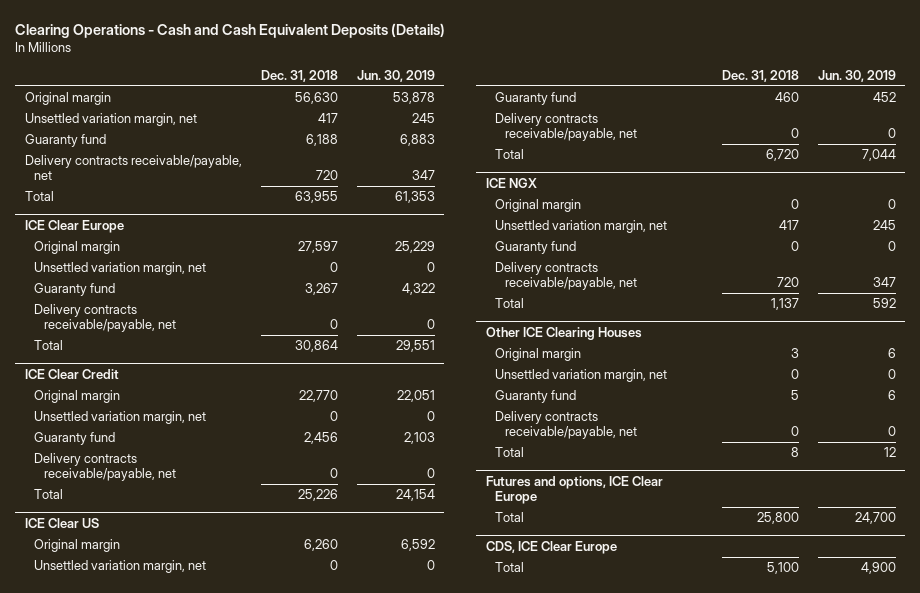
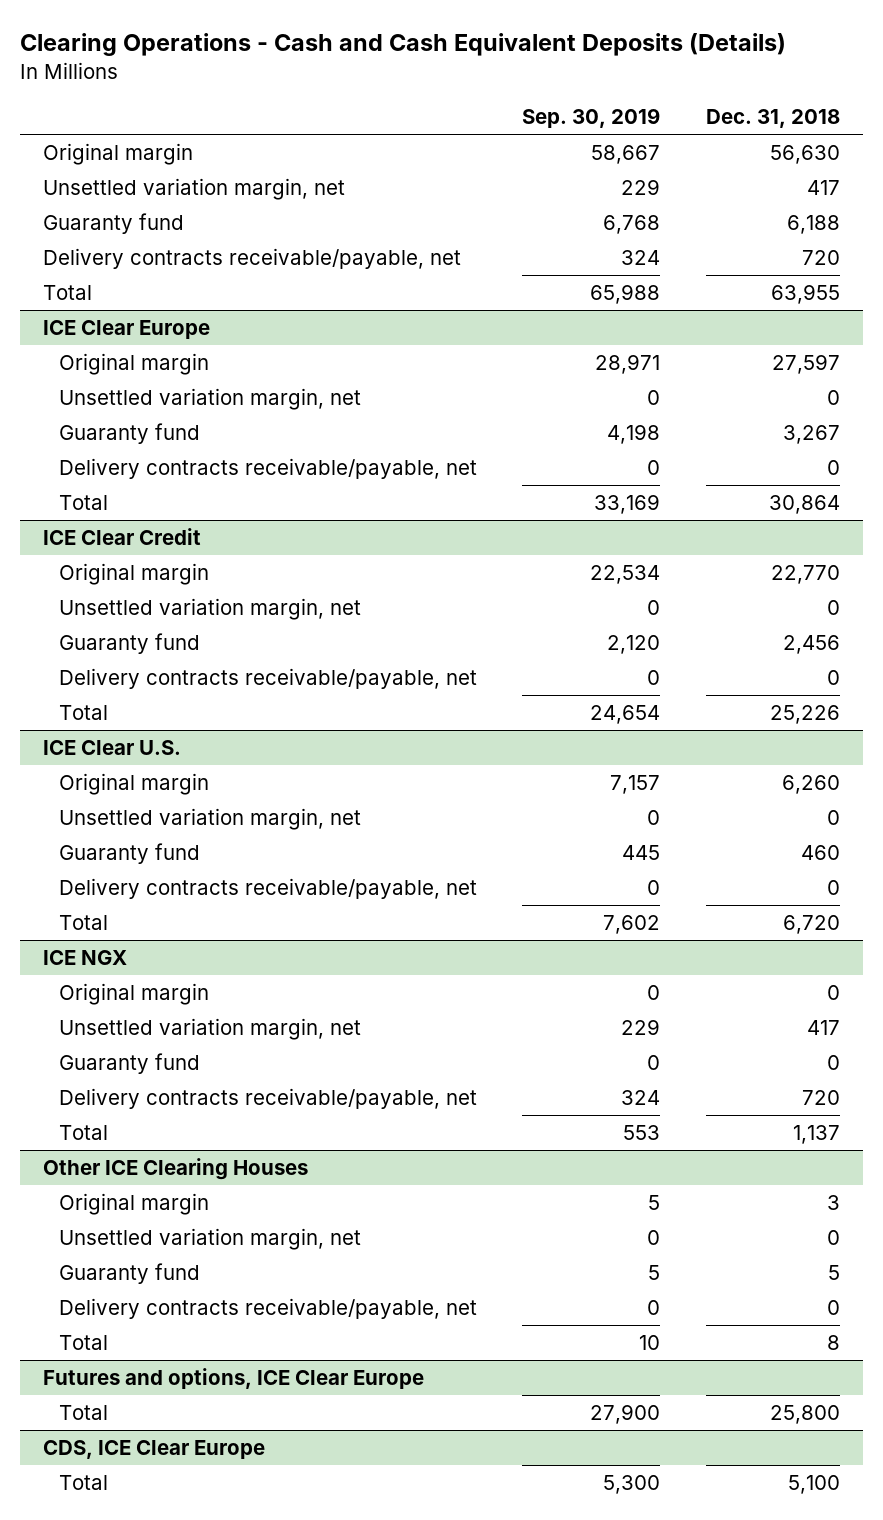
[356,70,435,83] Jun. 30, 2019 -> none
none -> [522,108,661,129] Sep. 30, 2019
[24,517,99,528] ICE Clear US -> [42,739,181,755] ICE Clear U.S.

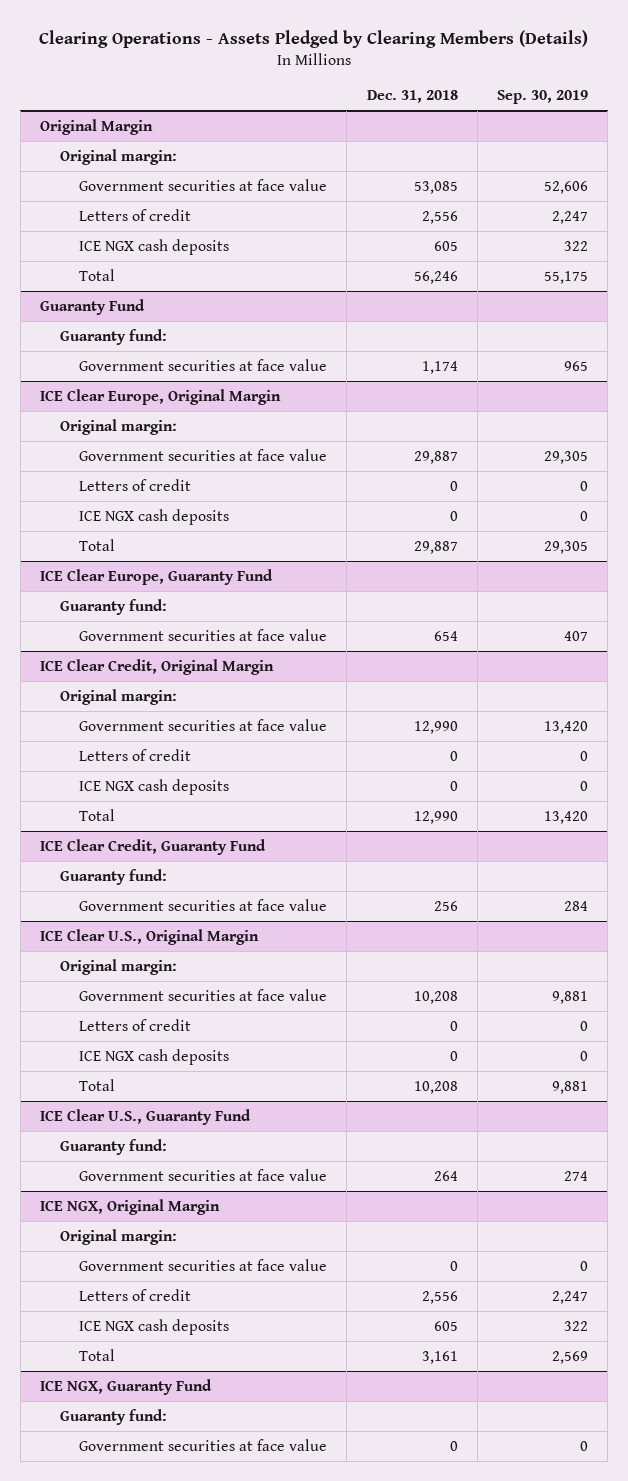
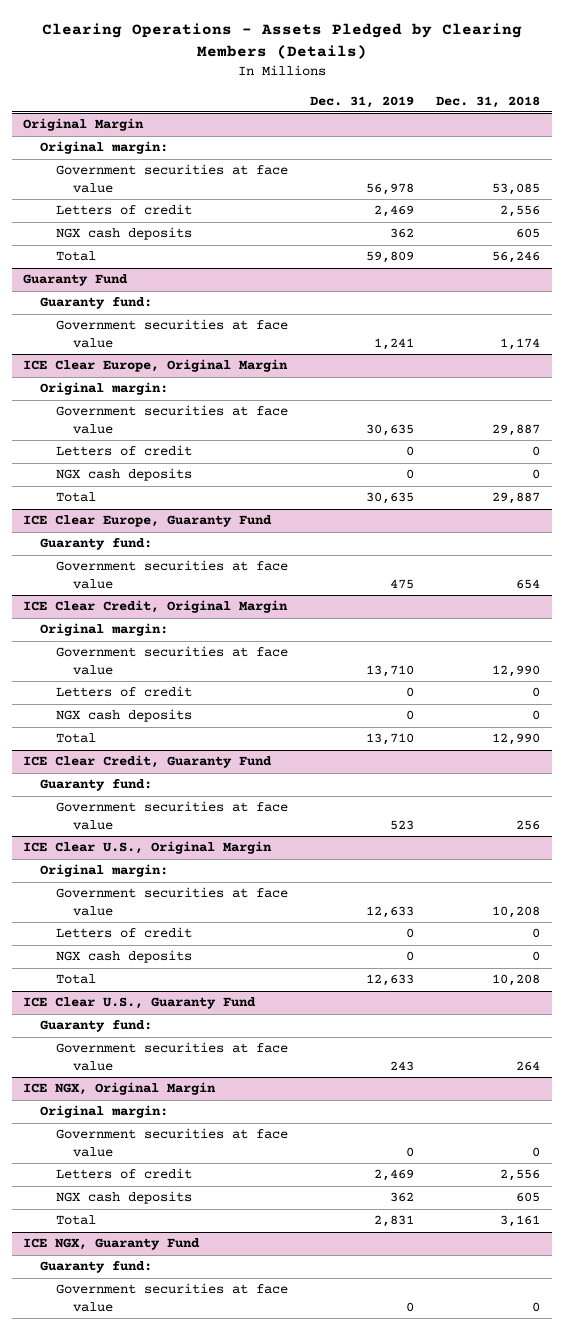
[496,90,588,105] Sep. 30, 2019 -> none
none -> [310,95,415,108] Dec. 31, 2019
[79,238,230,255] ICE NGX cash deposits -> [56,227,193,241] NGX cash deposits
[79,508,230,525] ICE NGX cash deposits -> [56,468,193,482] NGX cash deposits
[79,778,230,795] ICE NGX cash deposits -> [56,709,193,723] NGX cash deposits
[79,1048,230,1065] ICE NGX cash deposits -> [56,950,193,964] NGX cash deposits
[79,1318,230,1335] ICE NGX cash deposits -> [56,1191,193,1205] NGX cash deposits

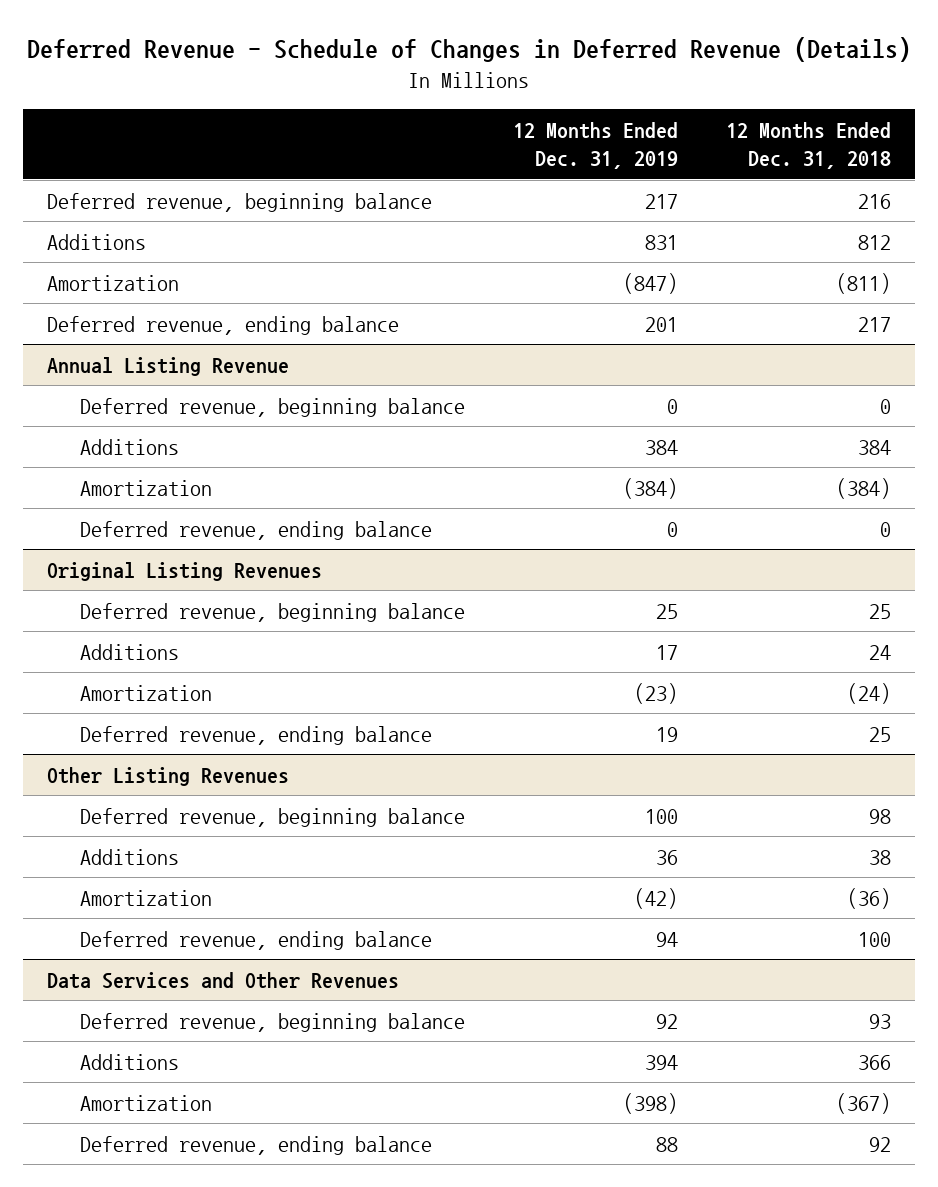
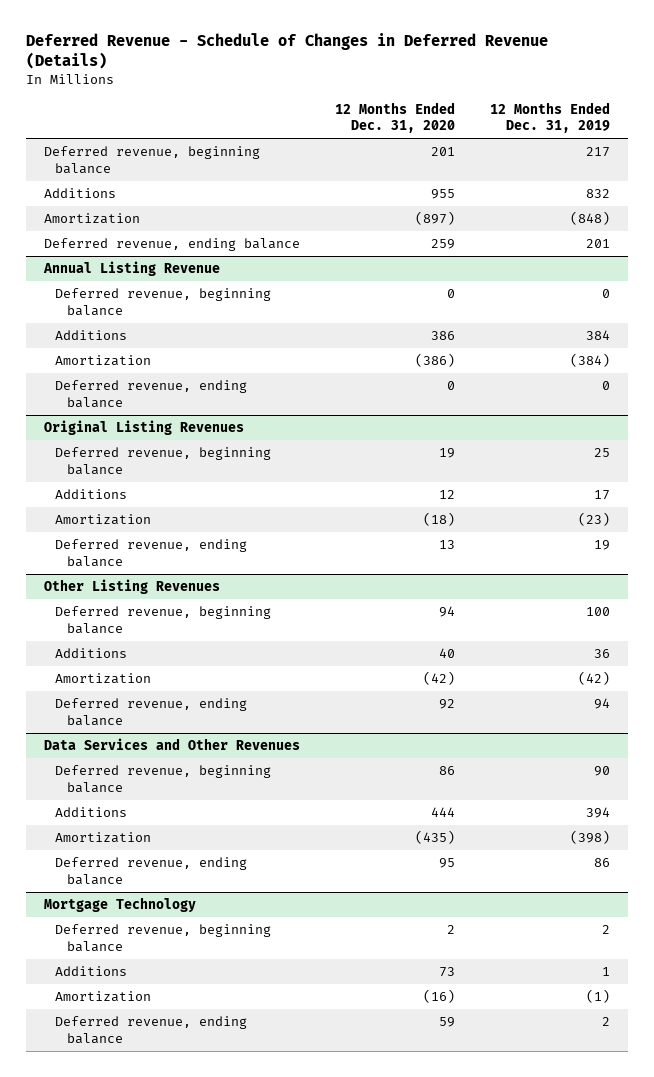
[726,121,892,170] 12 Months Ended Dec. 31, 2018 -> none
none -> [335,101,456,134] 12 Months Ended Dec. 31, 2020
[645,234,679,250] 831 -> [586,189,611,199] 832
[623,272,679,294] (847) -> [570,211,611,226] (848)
[656,1013,679,1029] 92 -> [594,766,611,777] 90
[656,1136,679,1152] 88 -> [594,858,611,868] 86
none -> [43,897,196,913] Mortgage Technology
none -> [55,924,272,952] Deferred revenue, beginning balance
none -> [55,966,128,977] Additions
none -> [55,991,152,1003] Amortization
none -> [55,1016,248,1044] Deferred revenue, ending balance

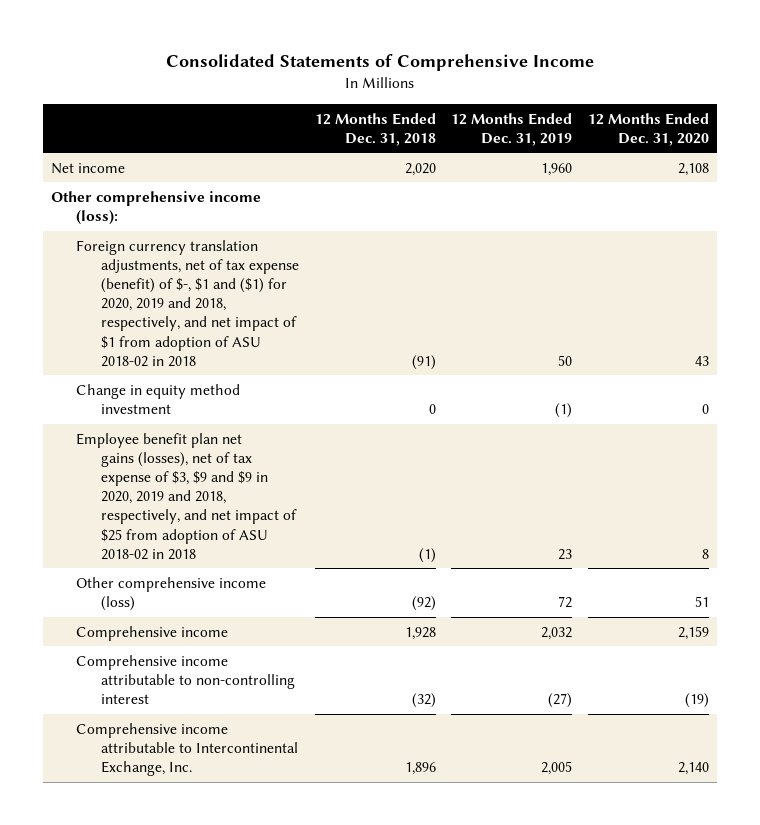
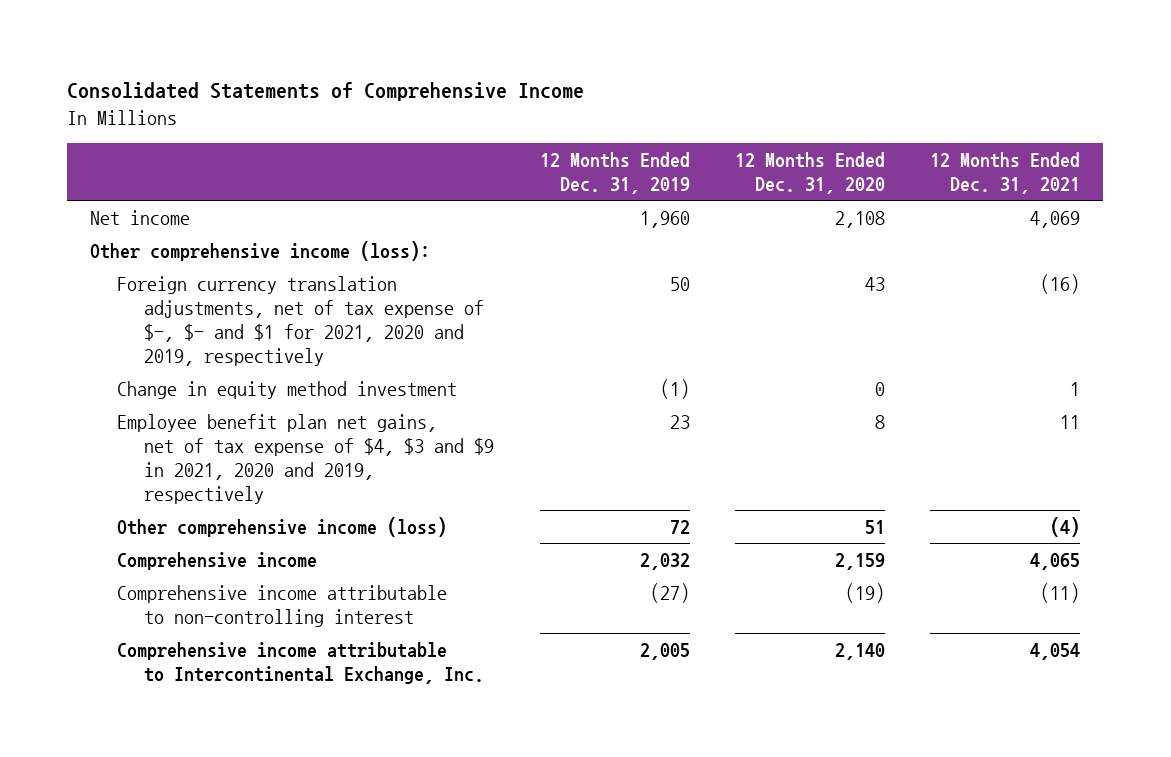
[314,112,436,146] 12 Months Ended Dec. 31, 2018 -> none
none -> [930,151,1081,194] 12 Months Ended Dec. 31, 2021
[75,239,299,367] Foreign currency translation adjustments, net of tax expense (benefit) of $-, $1 and ($1) for 2020, 2019 and 2018, respectively, and net impact of $1 from adoption of ASU 2018-02 in 2018 -> [117,275,485,367] Foreign currency translation adjustments, net of tax expense of $-, $- and $1 for 2021, 2020 and 2019, respectively
[75,432,297,560] Employee benefit plan net gains (losses), net of tax expense of $3, $9 and $9 in 2020, 2019 and 2018, respectively, and net impact of $25 from adoption of ASU 2018-02 in 2018 -> [117,413,495,505] Employee benefit plan net gains, net of tax expense of $4, $3 and $9 in 2021, 2020 and 2019, respectively

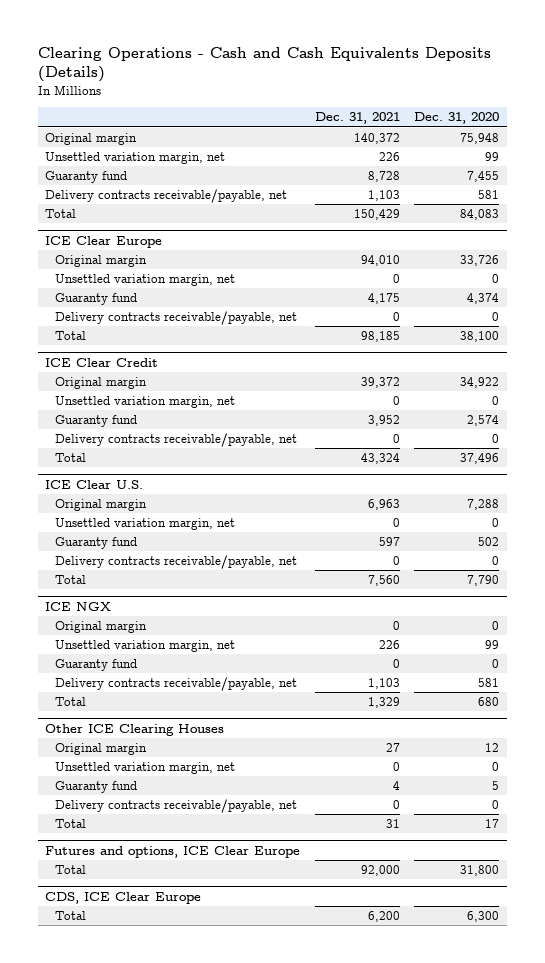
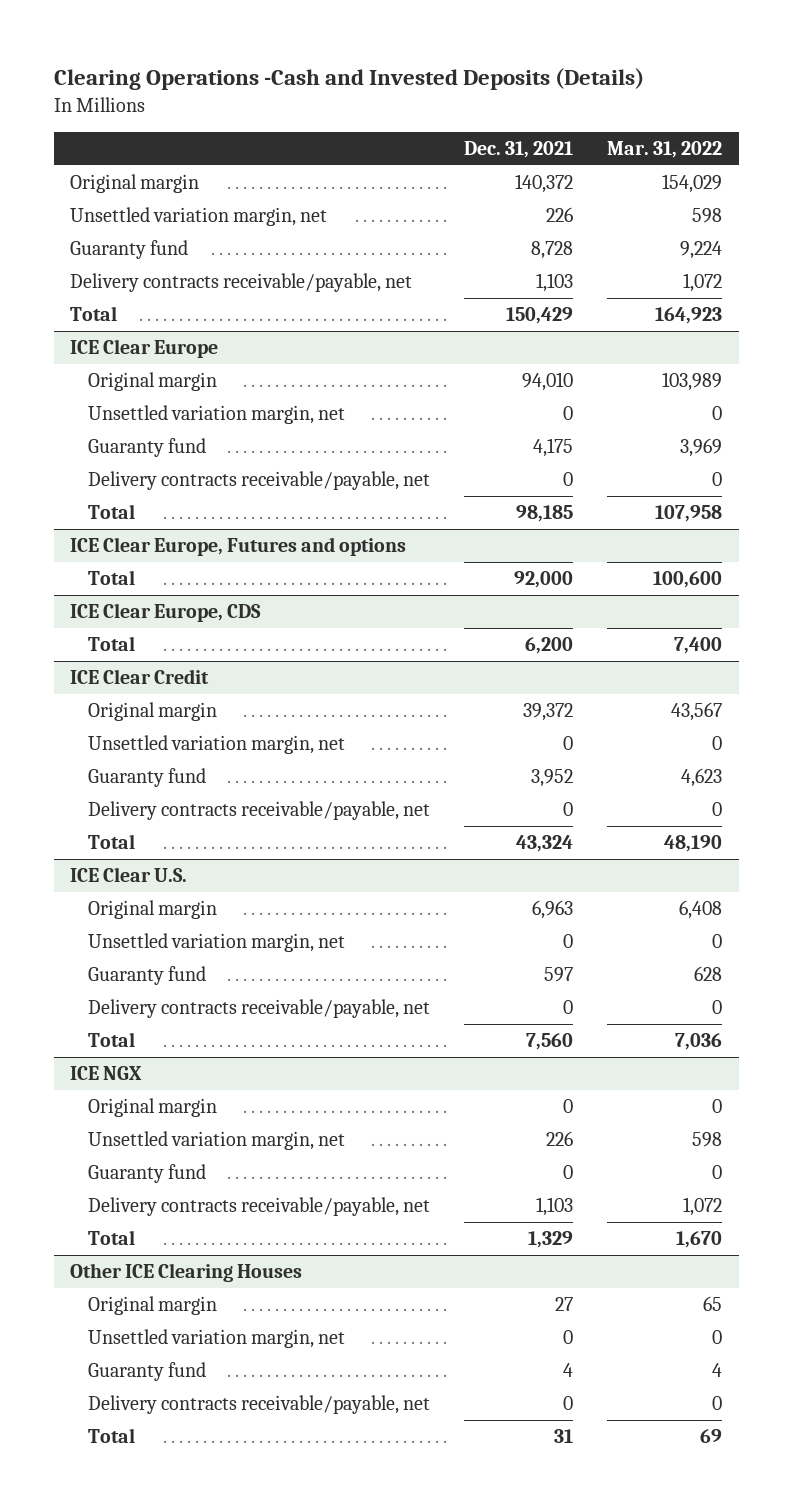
[37,46,491,83] Clearing Operations - Cash and Cash Equivalents Deposits (Details) -> [53,67,644,90] Clearing Operations -Cash and Invested Deposits (Details)
[414,112,500,125] Dec. 31, 2020 -> none
none -> [606,141,722,159] Mar. 31, 2022
none -> [70,537,407,557] ICE Clear Europe, Futures and options
none -> [88,570,136,586] Total
none -> [70,603,262,623] ICE Clear Europe, CDS
none -> [88,636,136,652] Total
[45,846,301,859] Futures and options, ICE Clear Europe -> none
[54,865,86,875] Total -> none
[45,892,202,905] CDS, ICE Clear Europe -> none
[54,911,86,921] Total -> none

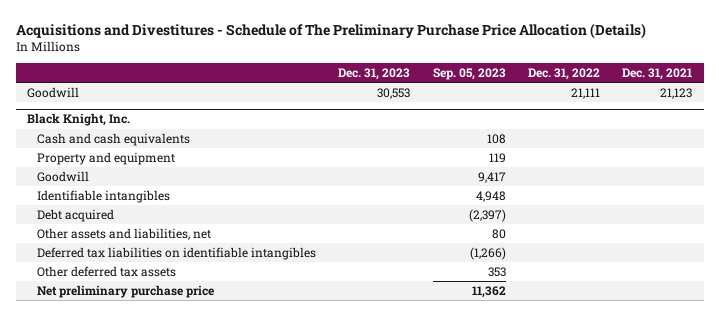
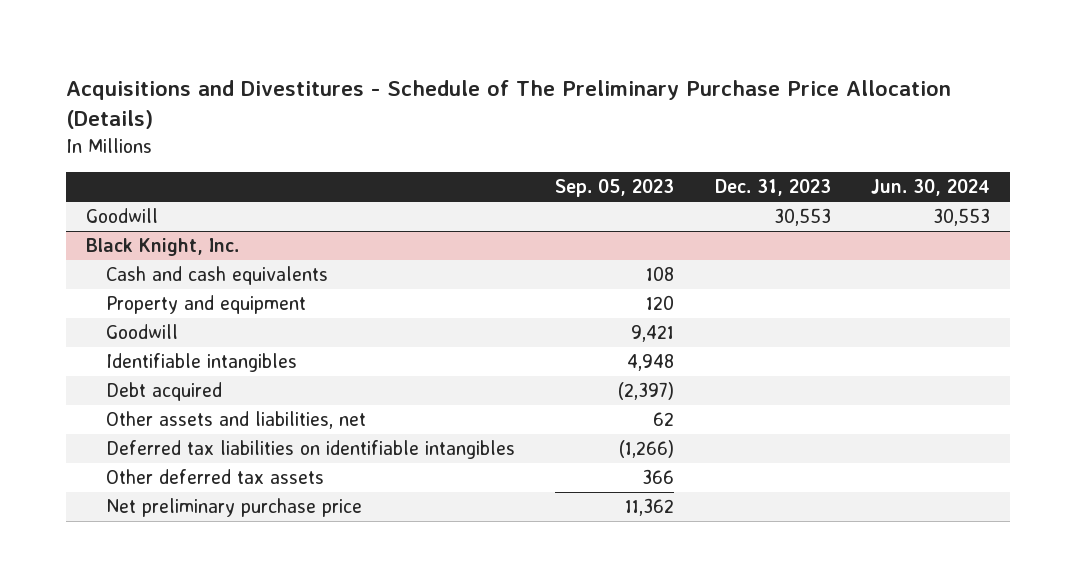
[527,68,600,81] Dec. 31, 2022 -> none
[622,68,693,81] Dec. 31, 2021 -> none
none -> [871,179,991,197] Jun. 30, 2024
[488,153,506,164] 119 -> [646,295,675,311] 120
[477,172,506,184] 9,417 -> [631,325,675,343] 9,421
[491,229,506,240] 80 -> [653,412,675,427] 62
[487,267,506,278] 353 -> [642,469,675,485] 366

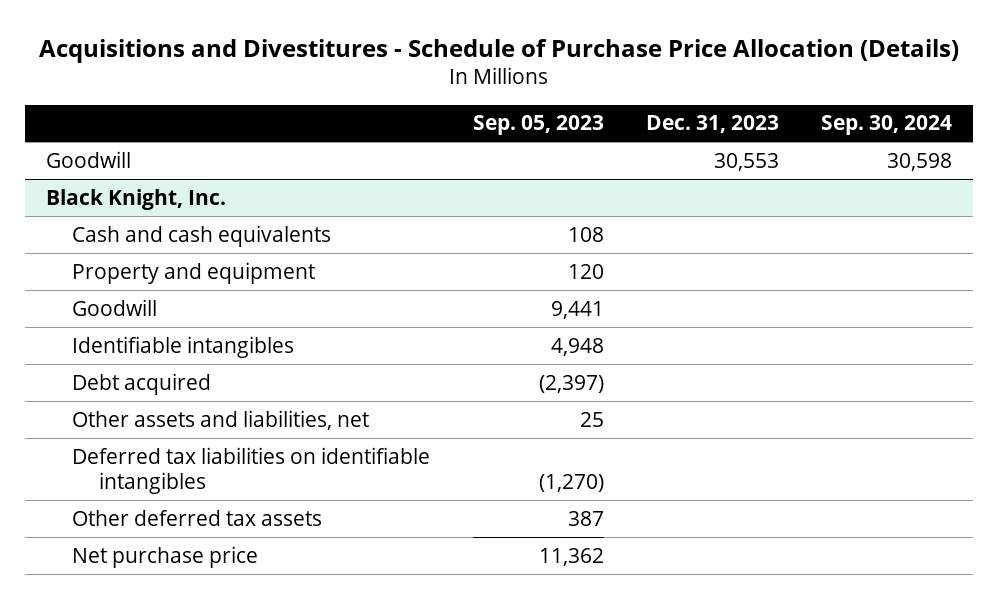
[66,80,952,130] Acquisitions and Divestitures - Schedule of The Preliminary Purchase Price Allocation (Details) -> [38,38,959,63] Acquisitions and Divestitures - Schedule of Purchase Price Allocation (Details)
[871,179,991,197] Jun. 30, 2024 -> none
none -> [820,115,952,136] Sep. 30, 2024
[631,325,675,343] 9,421 -> [550,300,604,319] 9,441
[653,412,675,427] 62 -> [579,411,604,427] 25
[619,440,675,459] (1,266) -> [538,473,604,492] (1,270)
[642,469,675,485] 366 -> [567,510,604,526] 387
[105,498,362,518] Net preliminary purchase price -> [72,545,259,568] Net purchase price

